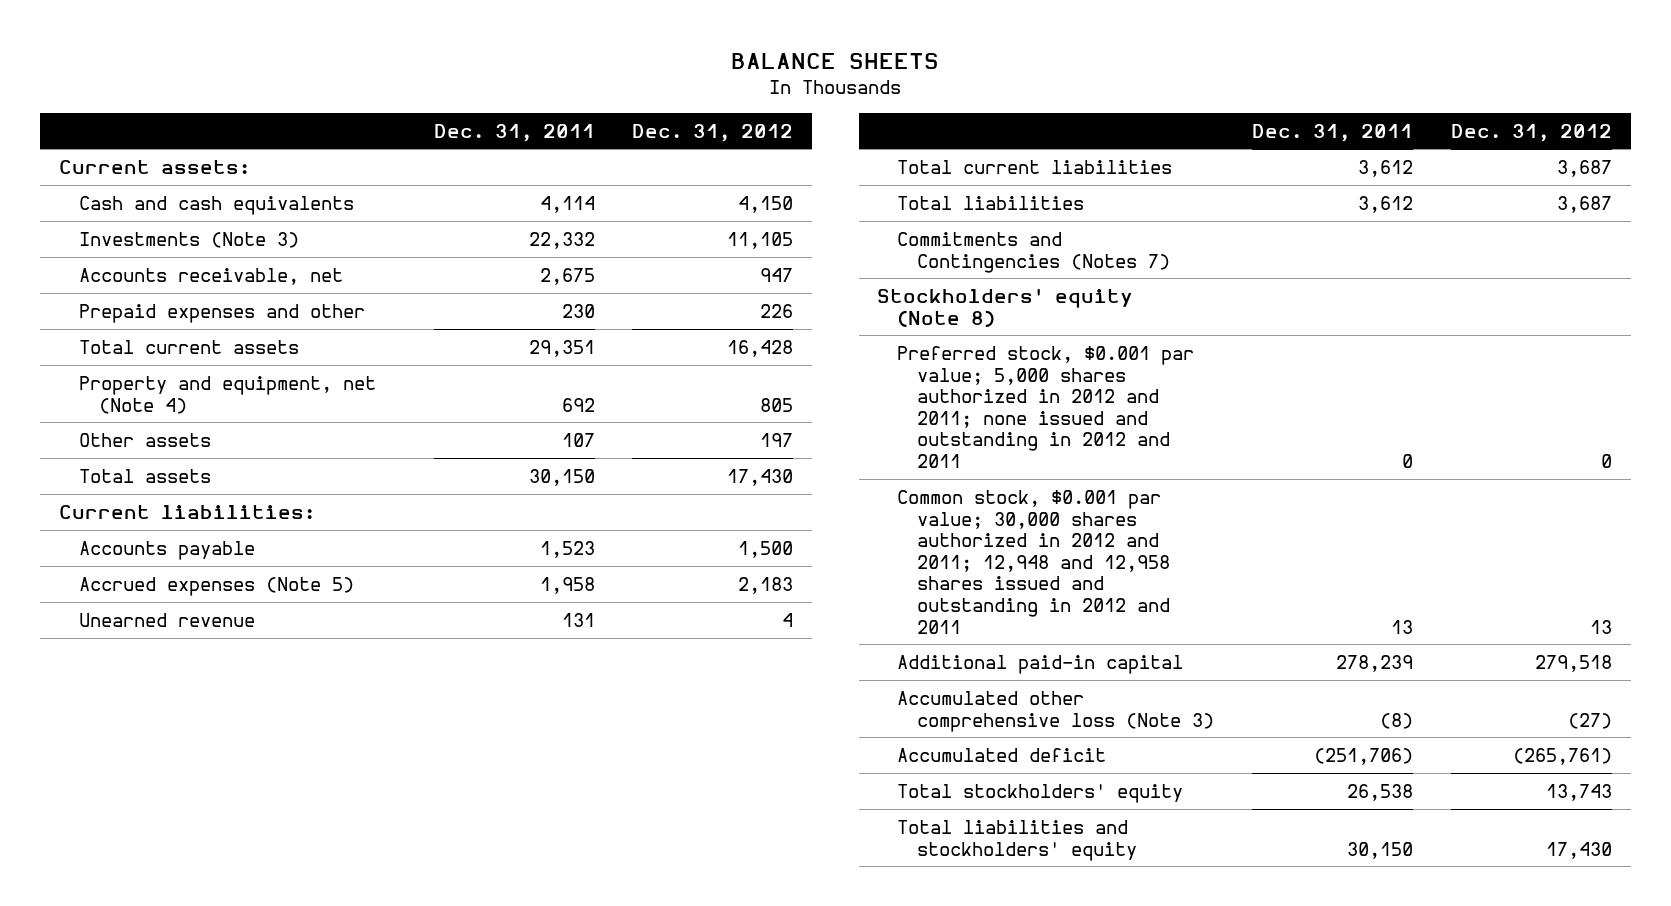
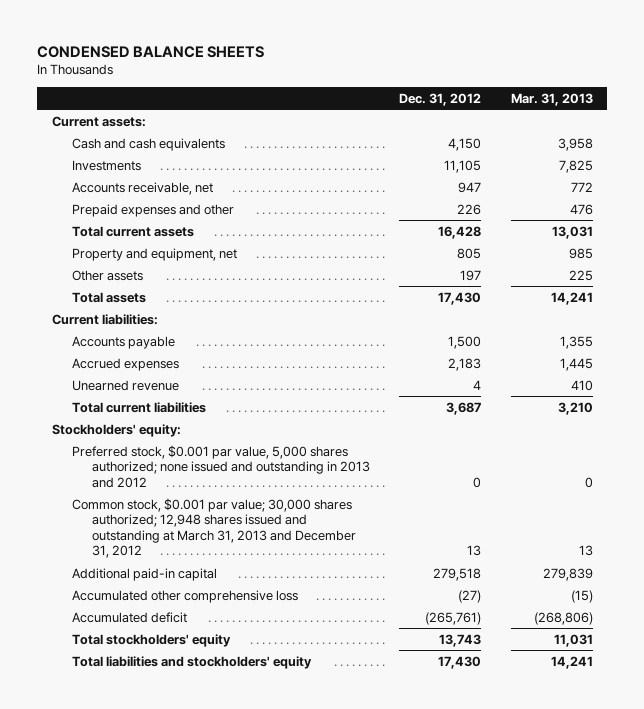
[731,52,940,69] BALANCE SHEETS -> [36,45,264,58] CONDENSED BALANCE SHEETS
[433,123,595,142] Dec. 31, 2011 -> none
none -> [510,92,593,106] Mar. 31, 2013
[78,231,299,248] Investments (Note 3) -> [71,159,141,171] Investments
[78,375,376,414] Property and equipment, net (Note 4) -> [71,247,237,261] Property and equipment, net
[78,576,354,596] Accrued expenses (Note 5) -> [71,357,179,371] Accrued expenses
[897,195,1085,210] Total liabilities -> none
[897,231,1171,273] Commitments and Contingencies (Notes 7) -> none
[877,287,1134,327] Stockholders' equity (Note 8) -> [51,423,181,437] Stockholders' equity:
[897,345,1195,468] Preferred stock, $0.001 par value; 5,000 shares authorized in 2012 and 2011; none issued and outstanding in 2012 and 2011 -> [71,444,370,488] Preferred stock, $0.001 par value, 5,000 shares authorized; none issued and outstanding in 2013 and 2012
[897,489,1171,634] Common stock, $0.001 par value; 30,000 shares authorized in 2012 and 2011; 12,948 and 12,958 shares issued and outstanding in 2012 and 2011 -> [71,497,356,559] Common stock, $0.001 par value; 30,000 shares authorized; 12,948 shares issued and outstanding at March 31, 2013 and December 31, 2012
[897,690,1215,732] Accumulated other comprehensive loss (Note 3) -> [71,589,298,603] Accumulated other comprehensive loss

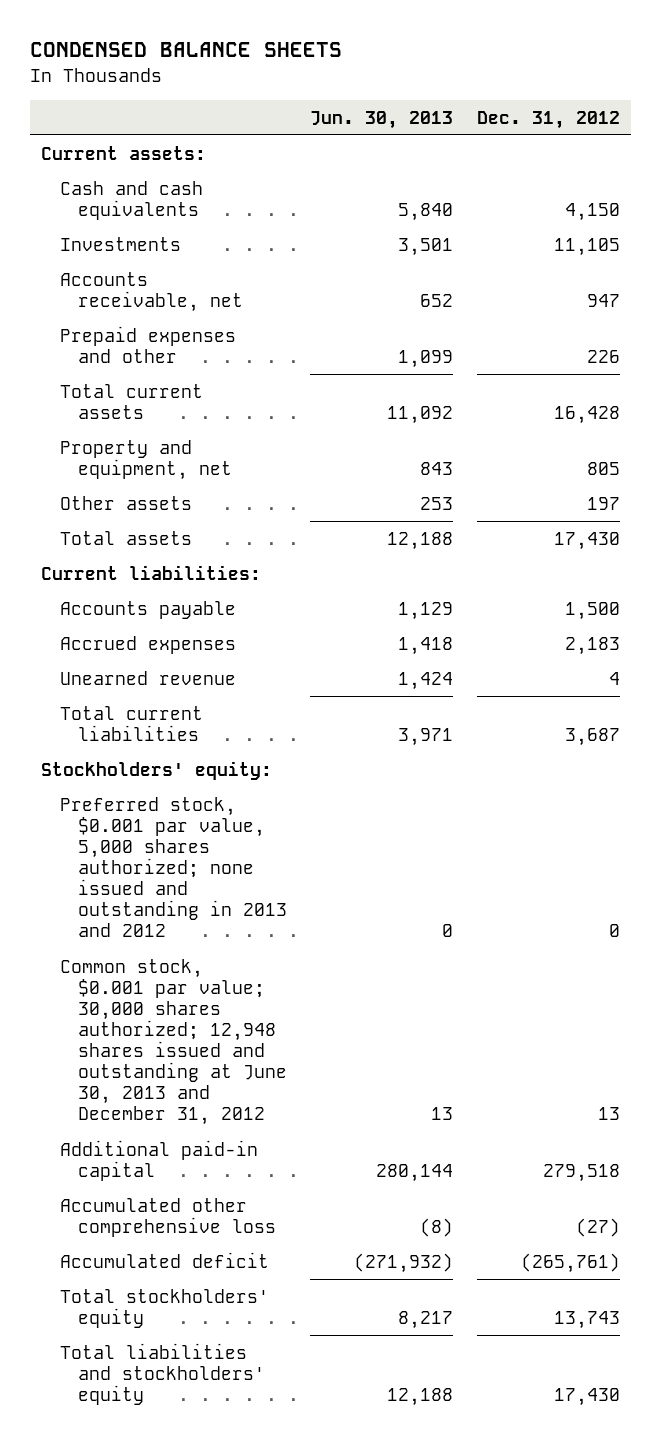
[510,92,593,106] Mar. 31, 2013 -> none
none -> [310,110,454,129] Jun. 30, 2013
[71,497,356,559] Common stock, $0.001 par value; 30,000 shares authorized; 12,948 shares issued and outstanding at March 31, 2013 and December 31, 2012 -> [59,958,287,1126] Common stock, $0.001 par value; 30,000 shares authorized; 12,948 shares issued and outstanding at June 30, 2013 and December 31, 2012

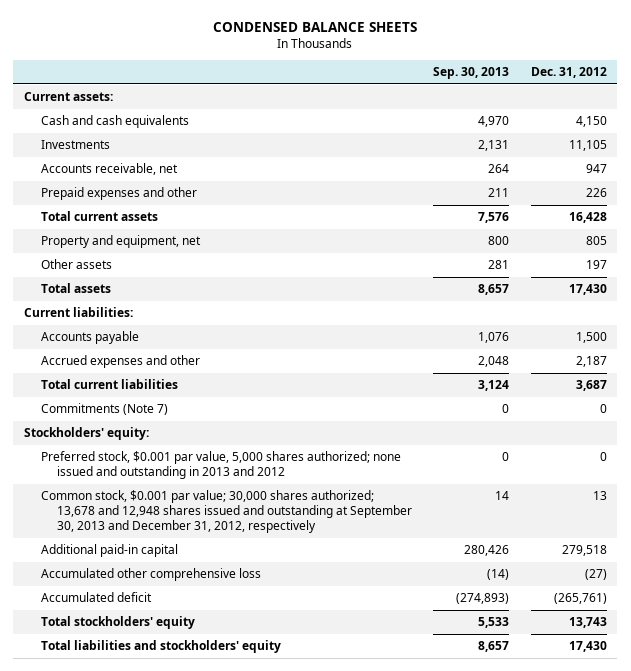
[310,110,454,129] Jun. 30, 2013 -> none
none -> [433,66,510,79] Sep. 30, 2013
[59,670,236,685] Unearned revenue -> none
[59,635,236,654] Accrued expenses -> [40,355,200,369] Accrued expenses and other
[564,636,620,655] 2,183 -> [575,356,607,368] 2,187
none -> [40,403,168,416] Commitments (Note 7)
[59,958,287,1126] Common stock, $0.001 par value; 30,000 shares authorized; 12,948 shares issued and outstanding at June 30, 2013 and December 31, 2012 -> [40,490,413,534] Common stock, $0.001 par value; 30,000 shares authorized; 13,678 and 12,948 shares issued and outstanding at September 30, 2013 and December 31, 2012, respectively

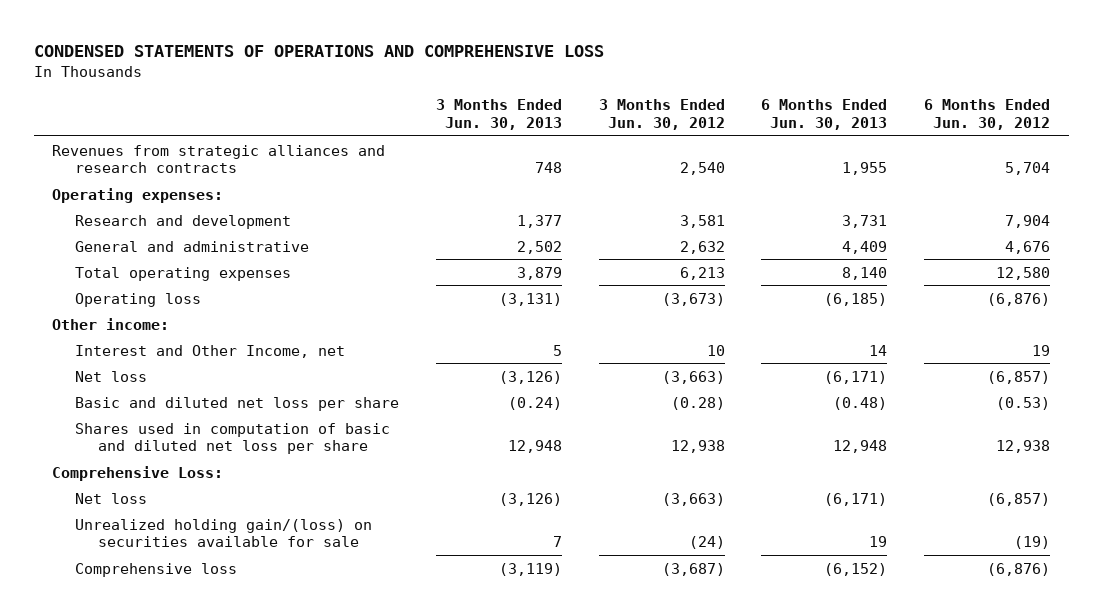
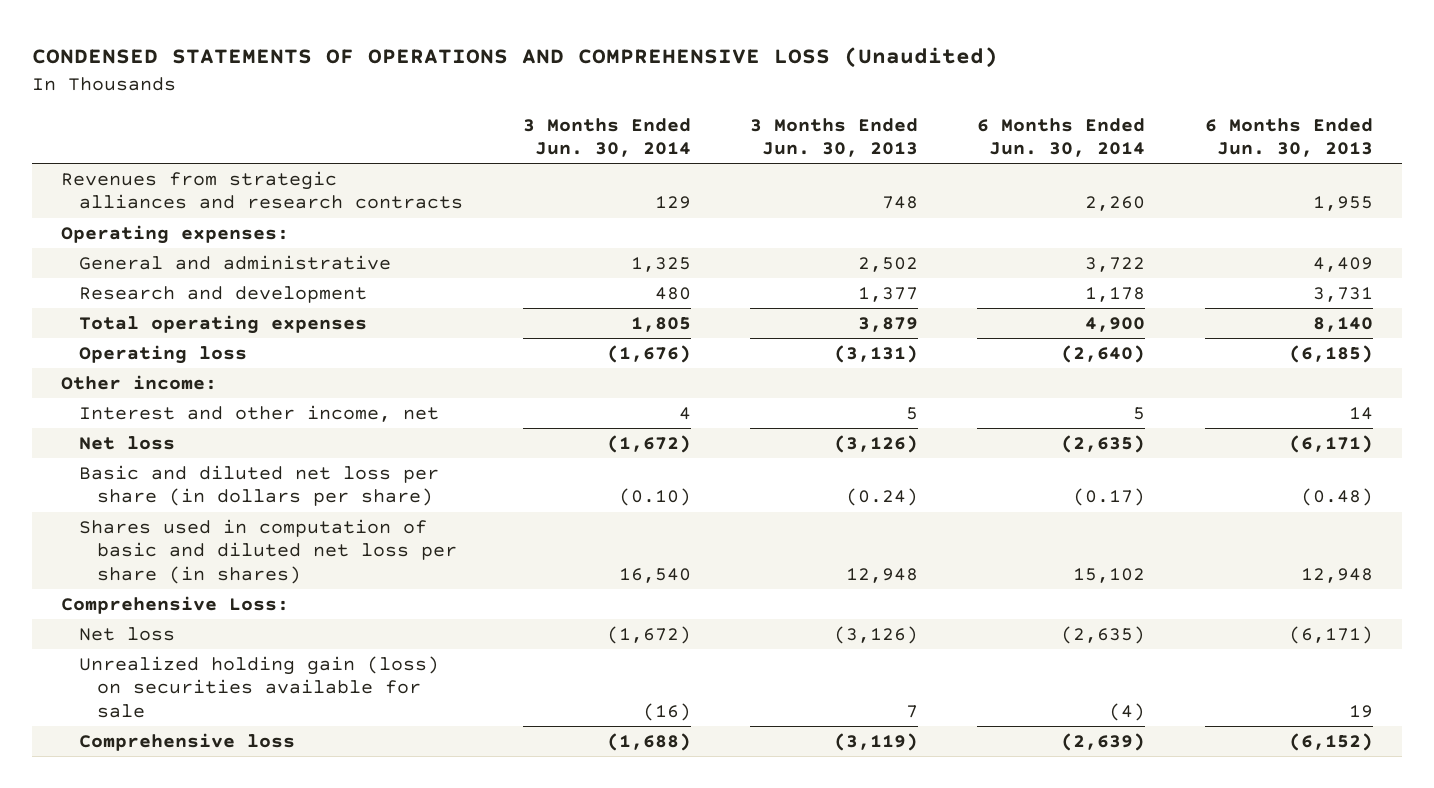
[33,44,604,57] CONDENSED STATEMENTS OF OPERATIONS AND COMPREHENSIVE LOSS -> [31,46,998,68] CONDENSED STATEMENTS OF OPERATIONS AND COMPREHENSIVE LOSS (Unaudited)
[598,99,725,131] 3 Months Ended Jun. 30, 2012 -> none
[924,99,1051,131] 6 Months Ended Jun. 30, 2012 -> none
none -> [522,117,691,158] 3 Months Ended Jun. 30, 2014
none -> [977,117,1146,158] 6 Months Ended Jun. 30, 2014
[74,214,291,229] Research and development -> [79,285,368,303] Research and development
[74,344,345,358] Interest and Other Income, net -> [79,404,440,422] Interest and other income, net
[74,396,399,411] Basic and diluted net loss per share -> [79,464,440,507] Basic and diluted net loss per share (in dollars per share)
[74,422,390,455] Shares used in computation of basic and diluted net loss per share -> [79,518,458,584] Shares used in computation of basic and diluted net loss per share (in shares)
[74,518,372,548] Unrealized holding gain/(loss) on securities available for sale -> [79,655,440,718] Unrealized holding gain (loss) on securities available for sale

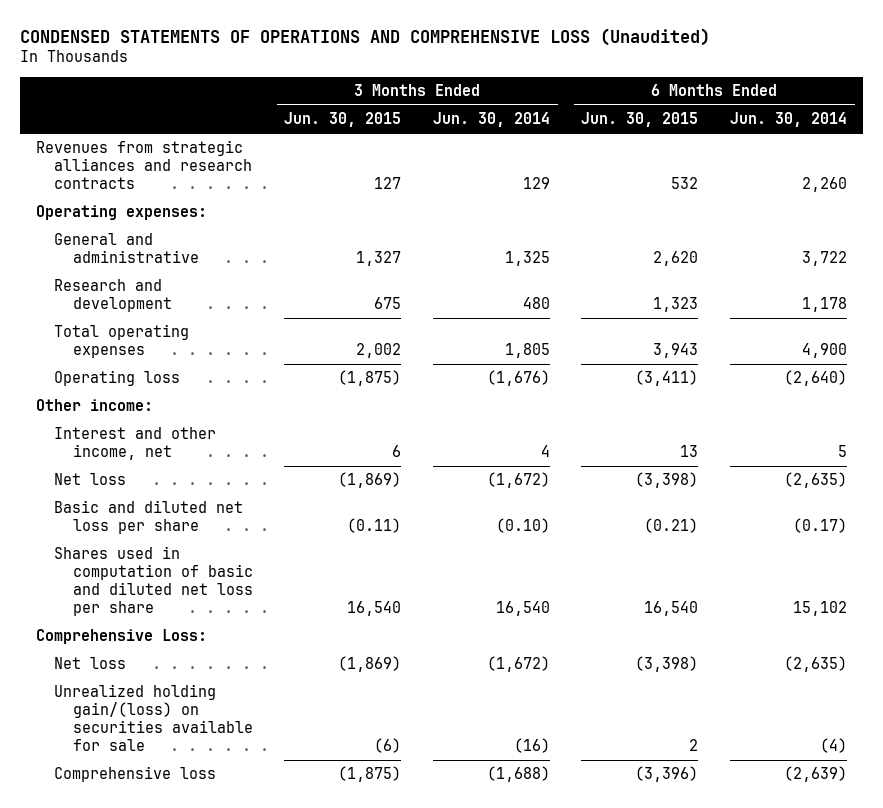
[750,117,919,158] 3 Months Ended Jun. 30, 2013 -> none
[1204,117,1373,158] 6 Months Ended Jun. 30, 2013 -> none
none -> [284,112,402,128] Jun. 30, 2015
none -> [581,112,699,128] Jun. 30, 2015
[79,464,440,507] Basic and diluted net loss per share (in dollars per share) -> [54,500,244,535] Basic and diluted net loss per share
[79,518,458,584] Shares used in computation of basic and diluted net loss per share (in shares) -> [54,546,253,617] Shares used in computation of basic and diluted net loss per share
[79,655,440,718] Unrealized holding gain (loss) on securities available for sale -> [54,684,253,752] Unrealized holding gain/(loss) on securities available for sale

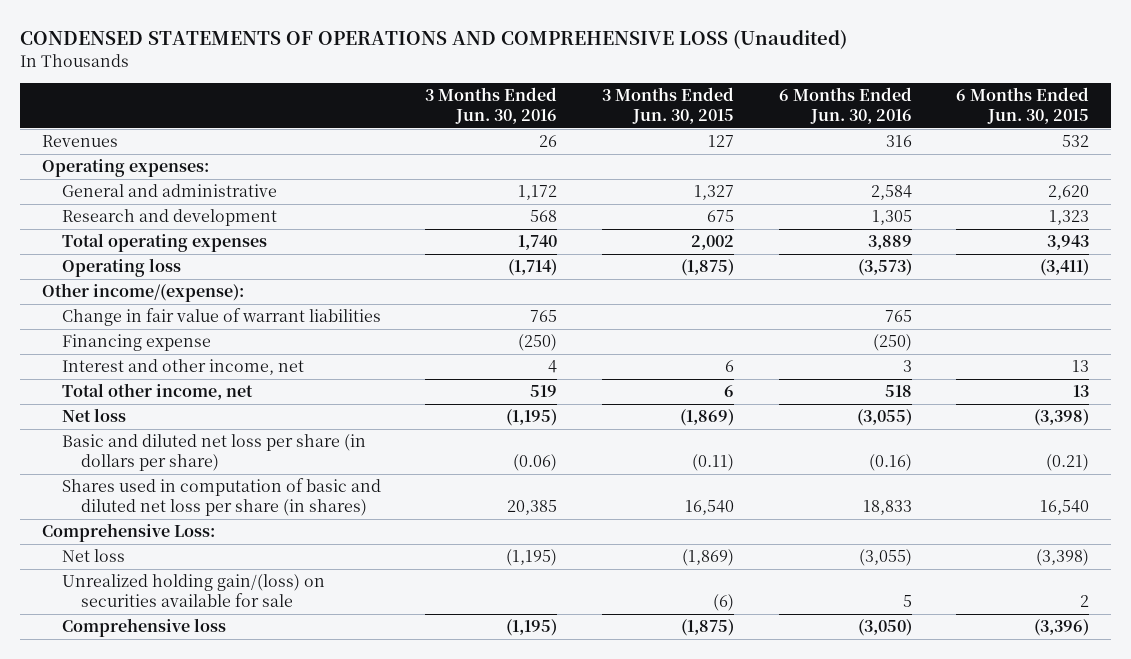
[432,112,550,128] Jun. 30, 2014 -> none
[730,112,848,128] Jun. 30, 2014 -> none
none -> [425,87,558,125] 3 Months Ended Jun. 30, 2016
none -> [778,87,912,125] 6 Months Ended Jun. 30, 2016
[35,140,253,190] Revenues from strategic alliances and research contracts -> [42,135,119,148] Revenues
[35,399,153,412] Other income: -> [42,283,245,303] Other income/(expense):
none -> [61,308,381,327] Change in fair value of warrant liabilities
none -> [61,334,211,352] Financing expense
none -> [61,383,253,401] Total other income, net
[54,500,244,535] Basic and diluted net loss per share -> [61,434,366,472] Basic and diluted net loss per share (in dollars per share)
[54,546,253,617] Shares used in computation of basic and diluted net loss per share -> [61,478,381,517] Shares used in computation of basic and diluted net loss per share (in shares)

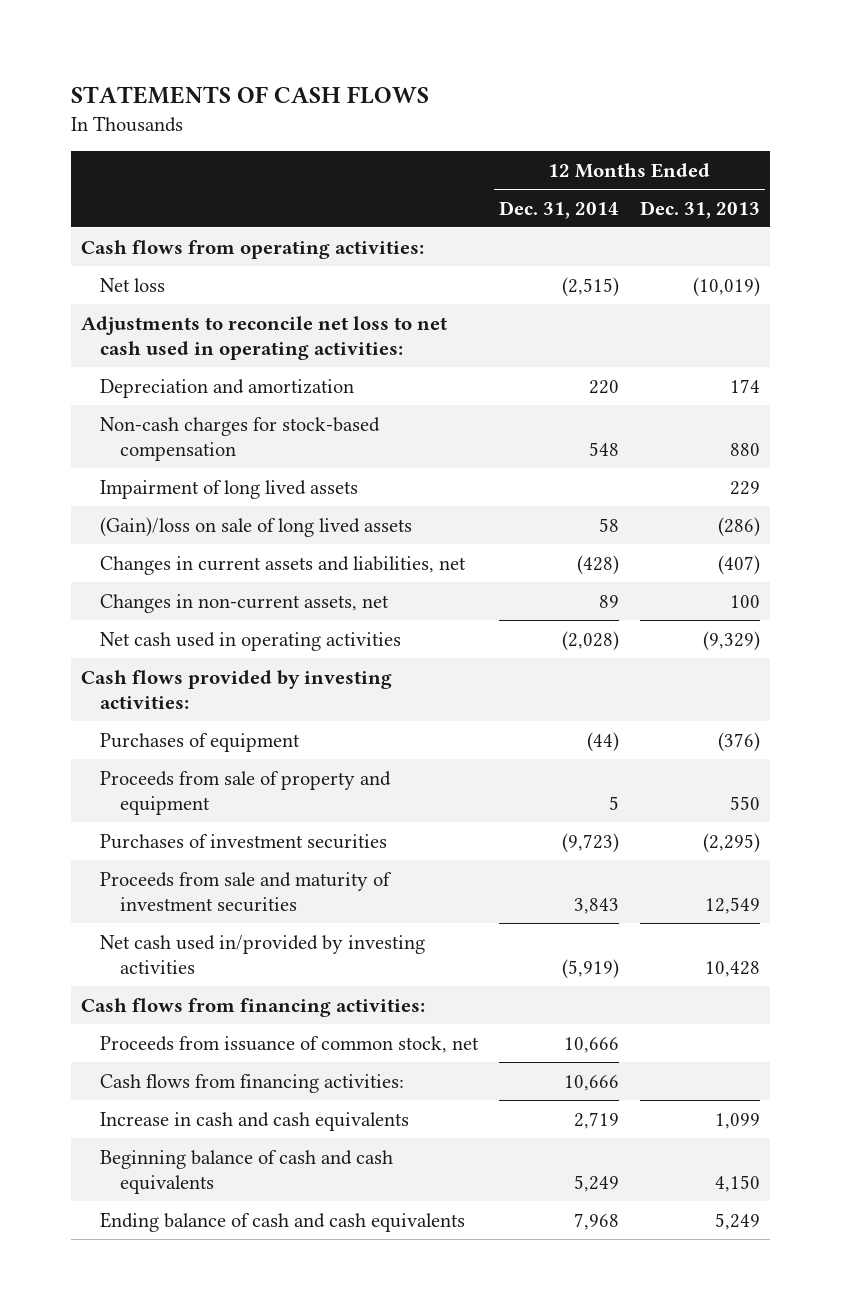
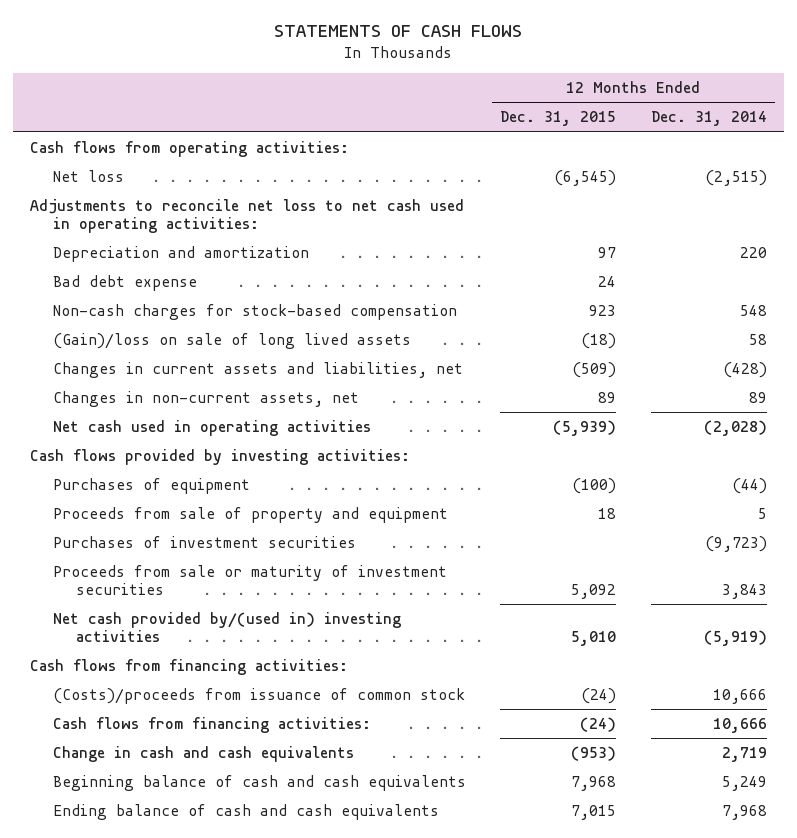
[639,200,760,219] Dec. 31, 2013 -> none
none -> [500,111,617,127] Dec. 31, 2015
none -> [53,274,198,291] Bad debt expense
[100,479,359,499] Impairment of long lived assets -> none
[100,871,393,913] Proceeds from sale and maturity of investment securities -> [53,564,448,596] Proceeds from sale or maturity of investment securities
[100,934,426,975] Net cash used in/provided by investing activities -> [53,611,402,643] Net cash provided by/(used in) investing activities
[100,1035,480,1053] Proceeds from issuance of common stock, net -> [53,687,466,704] (Costs)/proceeds from issuance of common stock
[100,1111,410,1131] Increase in cash and cash equivalents -> [53,745,355,762] Change in cash and cash equivalents

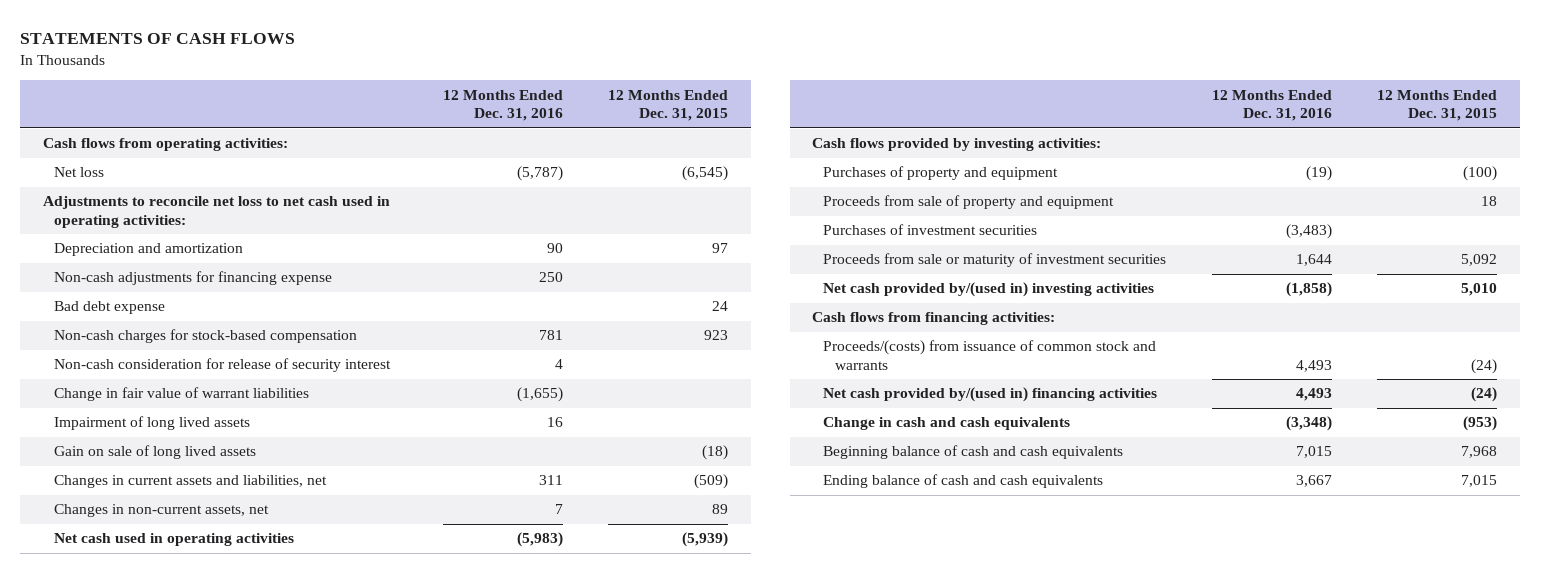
[650,111,767,127] Dec. 31, 2014 -> none
none -> [442,89,563,122] 12 Months Ended Dec. 31, 2016
none -> [54,271,333,286] Non-cash adjustments for financing expense
none -> [54,358,392,373] Non-cash consideration for release of security interest
none -> [54,387,310,402] Change in fair value of warrant liabilities
none -> [54,416,251,431] Impairment of long lived assets
[53,332,412,349] (Gain)/loss on sale of long lived assets -> [54,445,257,460] Gain on sale of long lived assets
[53,477,251,494] Purchases of equipment -> [823,166,1059,181] Purchases of property and equipment
[53,687,466,704] (Costs)/proceeds from issuance of common stock -> [823,340,1157,370] Proceeds/(costs) from issuance of common stock and warrants
[53,716,372,733] Cash flows from financing activities: -> [823,387,1158,403] Net cash provided by/(used in) financing activities

